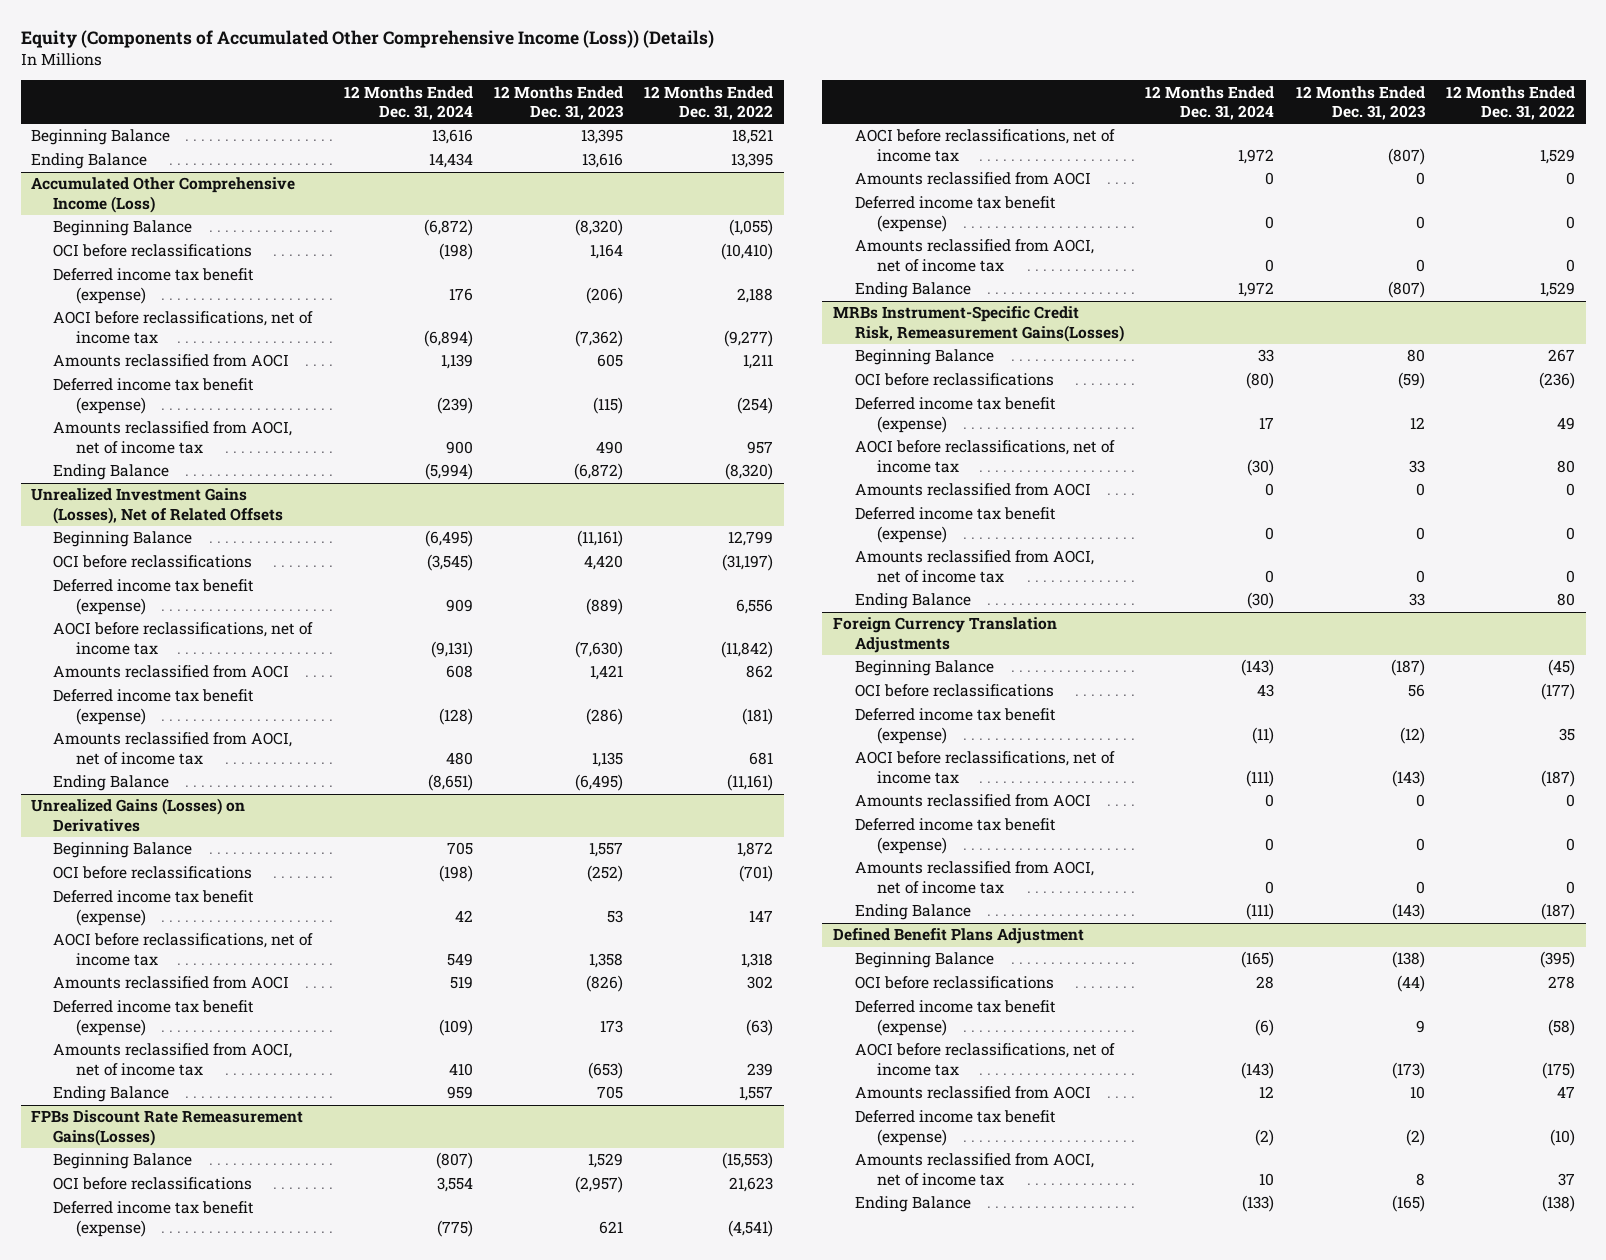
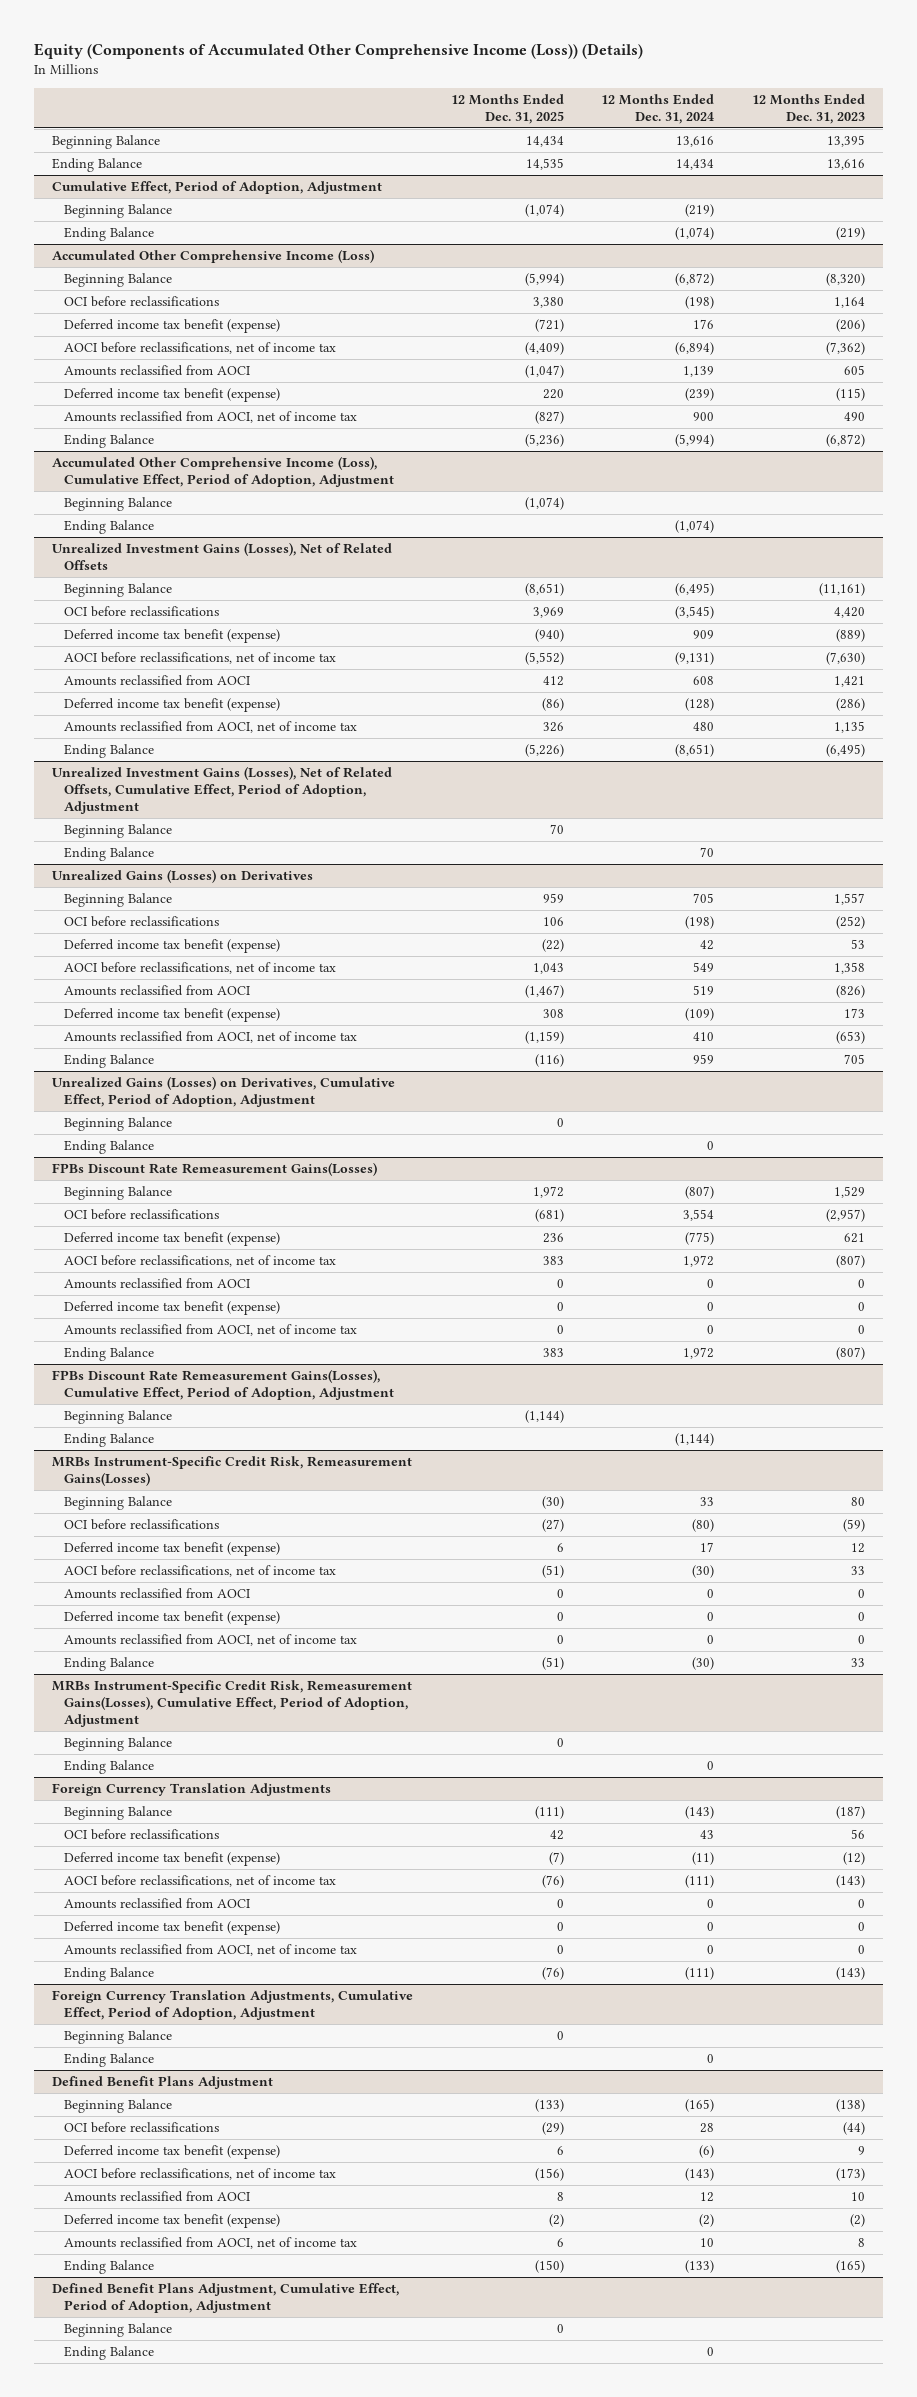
[644,85,774,121] 12 Months Ended Dec. 31, 2022 -> none
none -> [450,93,564,124] 12 Months Ended Dec. 31, 2025
none -> [52,180,383,194] Cumulative Effect, Period of Adoption, Adjustment
none -> [63,203,172,218] Beginning Balance
none -> [63,226,154,241] Ending Balance
none -> [52,455,394,487] Accumulated Other Comprehensive Income (Loss), Cumulative Effect, Period of Adoption, Adjustment
none -> [63,496,172,511] Beginning Balance
none -> [63,519,154,534] Ending Balance
none -> [52,765,393,814] Unrealized Investment Gains (Losses), Net of Related Offsets, Cumulative Effect, Period of Adoption, Adjustment
none -> [63,823,172,838] Beginning Balance
none -> [63,846,154,861] Ending Balance
none -> [52,1075,396,1107] Unrealized Gains (Losses) on Derivatives, Cumulative Effect, Period of Adoption, Adjustment
none -> [63,1116,172,1131] Beginning Balance
none -> [63,1139,154,1154] Ending Balance
none -> [52,1368,394,1400] FPBs Discount Rate Remeasurement Gains(Losses), Cumulative Effect, Period of Adoption, Adjustment
none -> [63,1409,172,1424] Beginning Balance
none -> [63,1432,154,1447] Ending Balance
none -> [52,1679,413,1727] MRBs Instrument-Specific Credit Risk, Remeasurement Gains(Losses), Cumulative Effect, Period of Adoption, Adjustment
none -> [63,1736,172,1751] Beginning Balance
none -> [63,1759,154,1774] Ending Balance
none -> [52,1989,414,2020] Foreign Currency Translation Adjustments, Cumulative Effect, Period of Adoption, Adjustment
none -> [63,2029,172,2044] Beginning Balance
none -> [63,2052,154,2067] Ending Balance
none -> [52,2282,400,2313] Defined Benefit Plans Adjustment, Cumulative Effect, Period of Adoption, Adjustment
none -> [63,2322,172,2337] Beginning Balance
none -> [63,2345,154,2360] Ending Balance

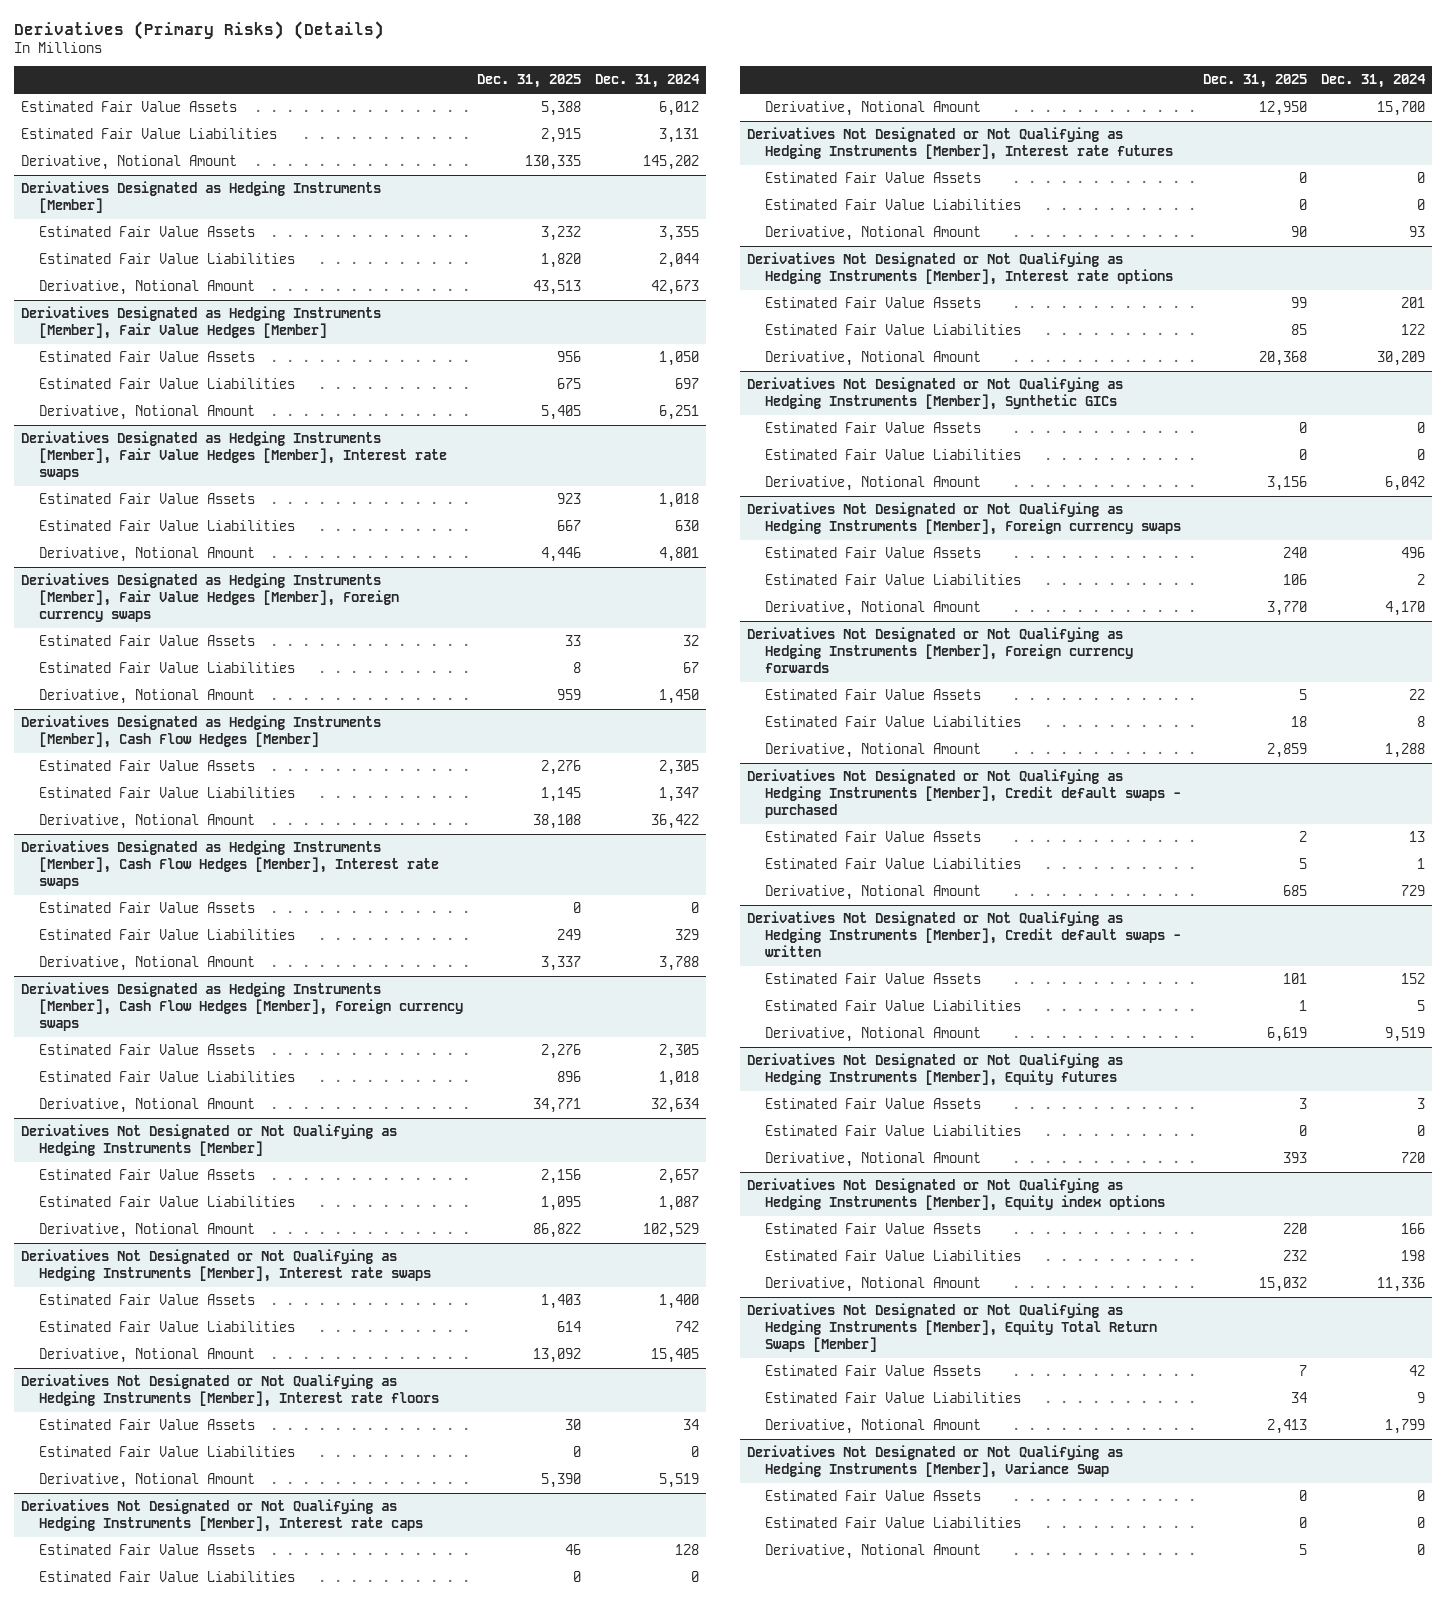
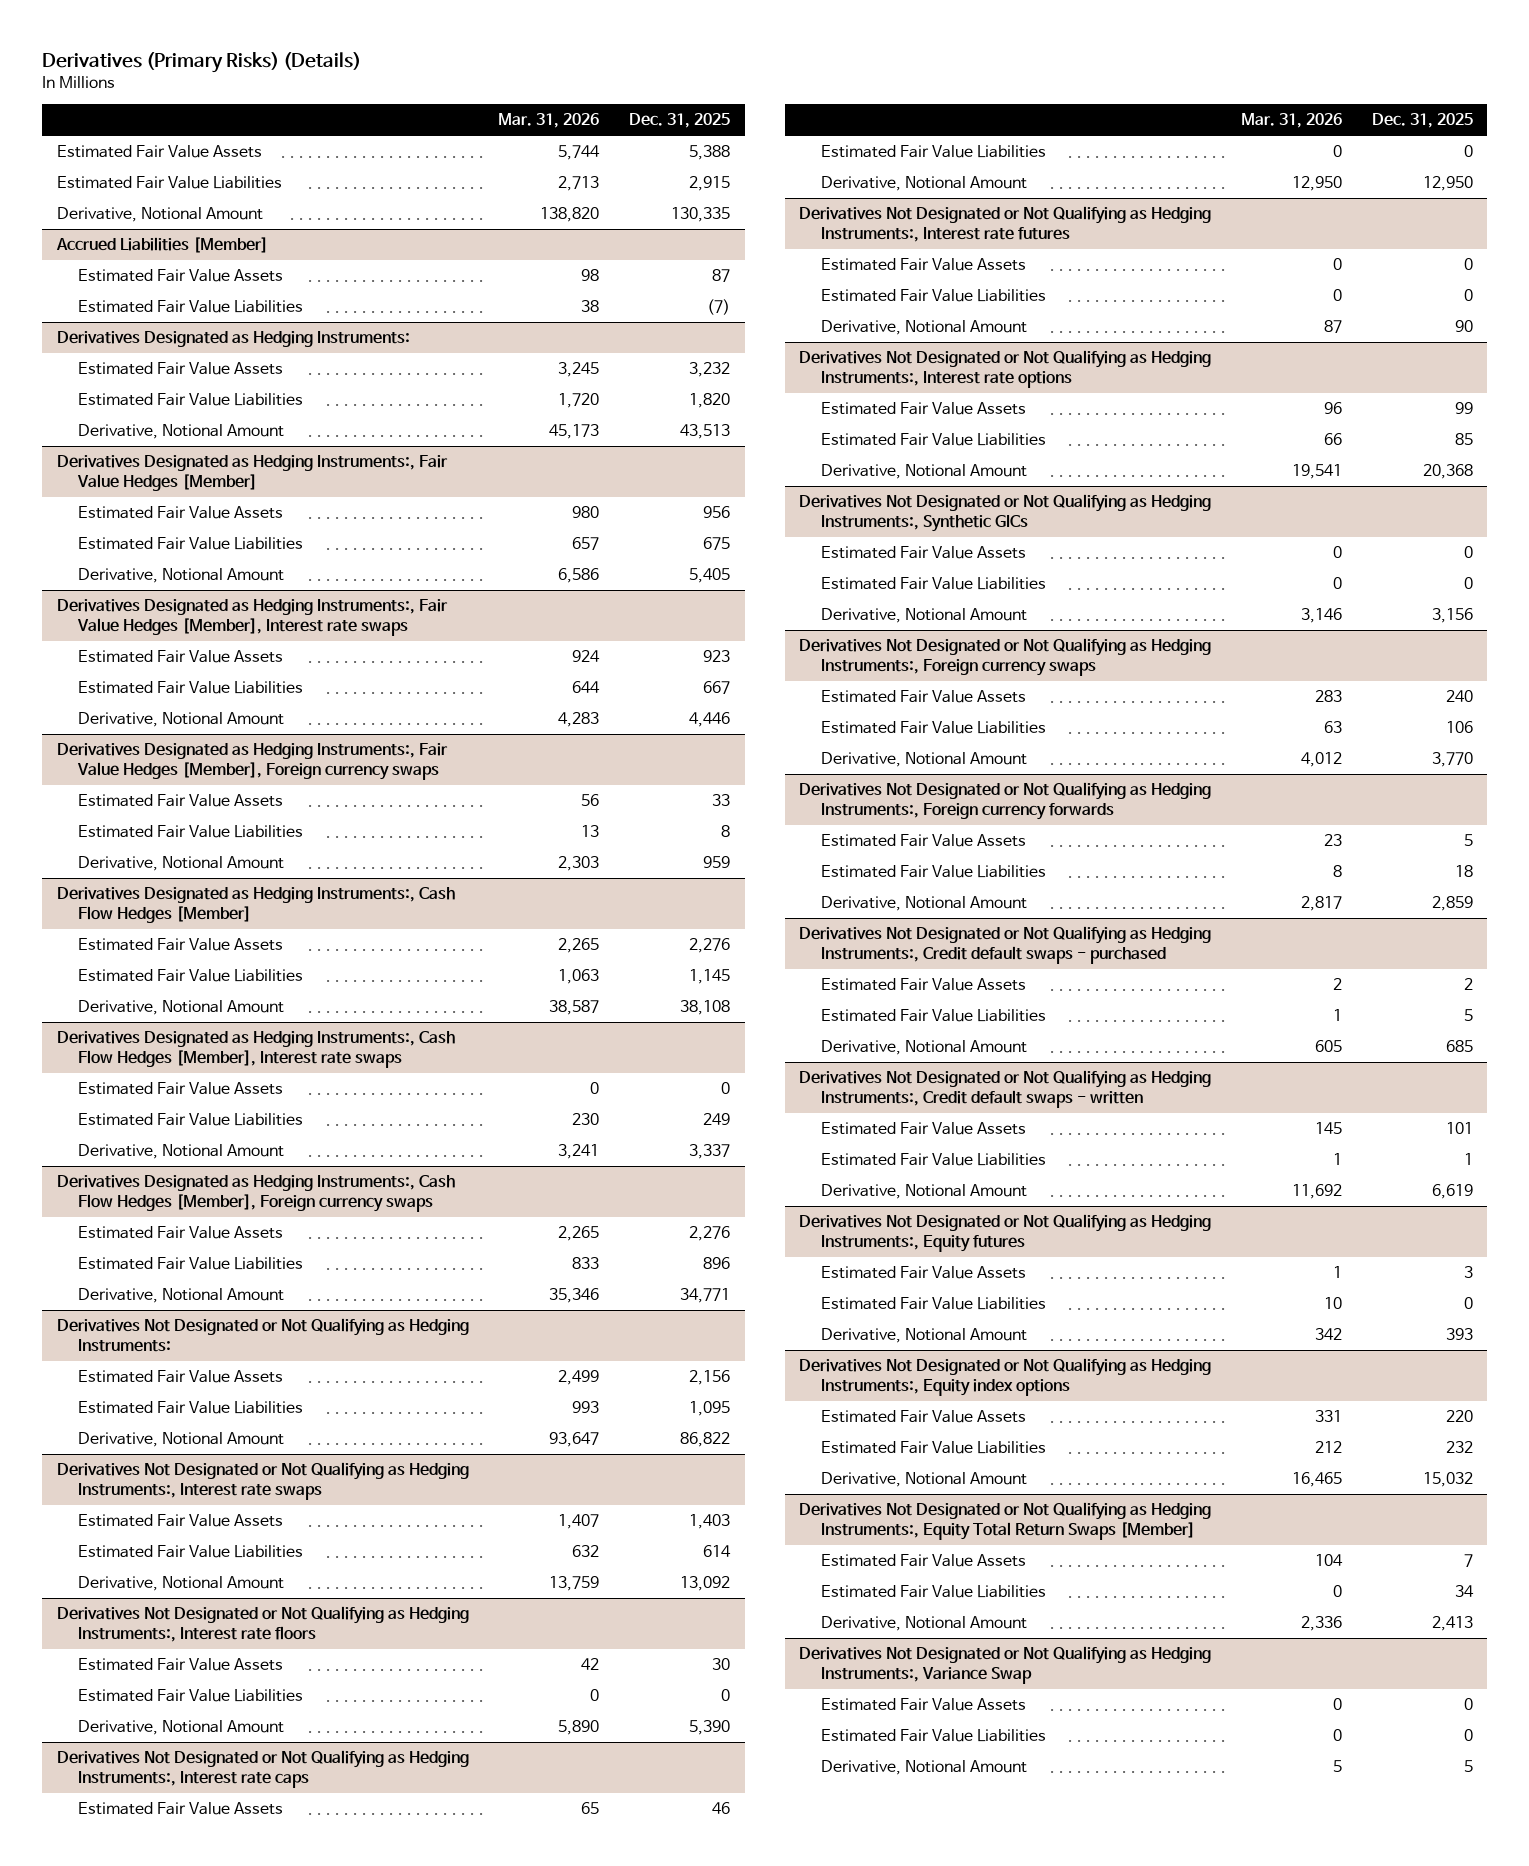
[594,74,700,89] Dec. 31, 2024 -> none
none -> [498,113,600,129] Mar. 31, 2026
none -> [55,237,268,254] Accrued Liabilities [Member]
none -> [78,269,284,283] Estimated Fair Value Assets
none -> [78,300,304,314] Estimated Fair Value Liabilities
[20,181,381,214] Derivatives Designated as Hedging Instruments [Member] -> [56,331,410,348] Derivatives Designated as Hedging Instruments:
[20,306,381,340] Derivatives Designated as Hedging Instruments [Member], Fair Value Hedges [Member] -> [56,455,448,492] Derivatives Designated as Hedging Instruments:, Fair Value Hedges [Member]
[20,431,447,481] Derivatives Designated as Hedging Instruments [Member], Fair Value Hedges [Member], Interest rate swaps -> [56,599,448,637] Derivatives Designated as Hedging Instruments:, Fair Value Hedges [Member], Interest rate swaps
[20,573,399,623] Derivatives Designated as Hedging Instruments [Member], Fair Value Hedges [Member], Foreign currency swaps -> [56,743,448,781] Derivatives Designated as Hedging Instruments:, Fair Value Hedges [Member], Foreign currency swaps
[20,715,381,749] Derivatives Designated as Hedging Instruments [Member], Cash Flow Hedges [Member] -> [56,887,455,924] Derivatives Designated as Hedging Instruments:, Cash Flow Hedges [Member]
[20,840,439,890] Derivatives Designated as Hedging Instruments [Member], Cash Flow Hedges [Member], Interest rate swaps -> [56,1031,455,1069] Derivatives Designated as Hedging Instruments:, Cash Flow Hedges [Member], Interest rate swaps
[20,982,463,1032] Derivatives Designated as Hedging Instruments [Member], Cash Flow Hedges [Member], Foreign currency swaps -> [56,1175,455,1213] Derivatives Designated as Hedging Instruments:, Cash Flow Hedges [Member], Foreign currency swaps
[20,1124,397,1157] Derivatives Not Designated or Not Qualifying as Hedging Instruments [Member] -> [56,1318,469,1353] Derivatives Not Designated or Not Qualifying as Hedging Instruments:
[20,1249,431,1283] Derivatives Not Designated or Not Qualifying as Hedging Instruments [Member], Interest rate swaps -> [56,1462,469,1501] Derivatives Not Designated or Not Qualifying as Hedging Instruments:, Interest rate swaps
[20,1374,439,1408] Derivatives Not Designated or Not Qualifying as Hedging Instruments [Member], Interest rate floors -> [56,1606,469,1643] Derivatives Not Designated or Not Qualifying as Hedging Instruments:, Interest rate floors
[20,1499,423,1533] Derivatives Not Designated or Not Qualifying as Hedging Instruments [Member], Interest rate caps -> [56,1750,469,1789] Derivatives Not Designated or Not Qualifying as Hedging Instruments:, Interest rate caps
[746,127,1173,161] Derivatives Not Designated or Not Qualifying as Hedging Instruments [Member], Interest rate futures -> [799,206,1212,243] Derivatives Not Designated or Not Qualifying as Hedging Instruments:, Interest rate futures
[746,252,1173,286] Derivatives Not Designated or Not Qualifying as Hedging Instruments [Member], Interest rate options -> [799,350,1212,389] Derivatives Not Designated or Not Qualifying as Hedging Instruments:, Interest rate options
[746,377,1123,411] Derivatives Not Designated or Not Qualifying as Hedging Instruments [Member], Synthetic GICs -> [799,494,1212,533] Derivatives Not Designated or Not Qualifying as Hedging Instruments:, Synthetic GICs
[746,502,1181,536] Derivatives Not Designated or Not Qualifying as Hedging Instruments [Member], Foreign currency swaps -> [799,638,1212,677] Derivatives Not Designated or Not Qualifying as Hedging Instruments:, Foreign currency swaps
[746,627,1133,674] Derivatives Not Designated or Not Qualifying as Hedging Instruments [Member], Foreign currency forwards -> [799,782,1212,821] Derivatives Not Designated or Not Qualifying as Hedging Instruments:, Foreign currency forwards
[746,769,1181,819] Derivatives Not Designated or Not Qualifying as Hedging Instruments [Member], Credit default swaps - purchased -> [799,926,1212,965] Derivatives Not Designated or Not Qualifying as Hedging Instruments:, Credit default swaps - purchased
[746,911,1181,958] Derivatives Not Designated or Not Qualifying as Hedging Instruments [Member], Credit default swaps - written -> [799,1070,1212,1109] Derivatives Not Designated or Not Qualifying as Hedging Instruments:, Credit default swaps - written
[746,1053,1123,1087] Derivatives Not Designated or Not Qualifying as Hedging Instruments [Member], Equity futures -> [799,1214,1212,1253] Derivatives Not Designated or Not Qualifying as Hedging Instruments:, Equity futures
[746,1178,1165,1212] Derivatives Not Designated or Not Qualifying as Hedging Instruments [Member], Equity index options -> [799,1358,1212,1397] Derivatives Not Designated or Not Qualifying as Hedging Instruments:, Equity index options
[746,1303,1157,1353] Derivatives Not Designated or Not Qualifying as Hedging Instruments [Member], Equity Total Return Swaps [Member] -> [799,1502,1212,1541] Derivatives Not Designated or Not Qualifying as Hedging Instruments:, Equity Total Return Swaps [Member]
[746,1445,1123,1479] Derivatives Not Designated or Not Qualifying as Hedging Instruments [Member], Variance Swap -> [799,1646,1212,1685] Derivatives Not Designated or Not Qualifying as Hedging Instruments:, Variance Swap

